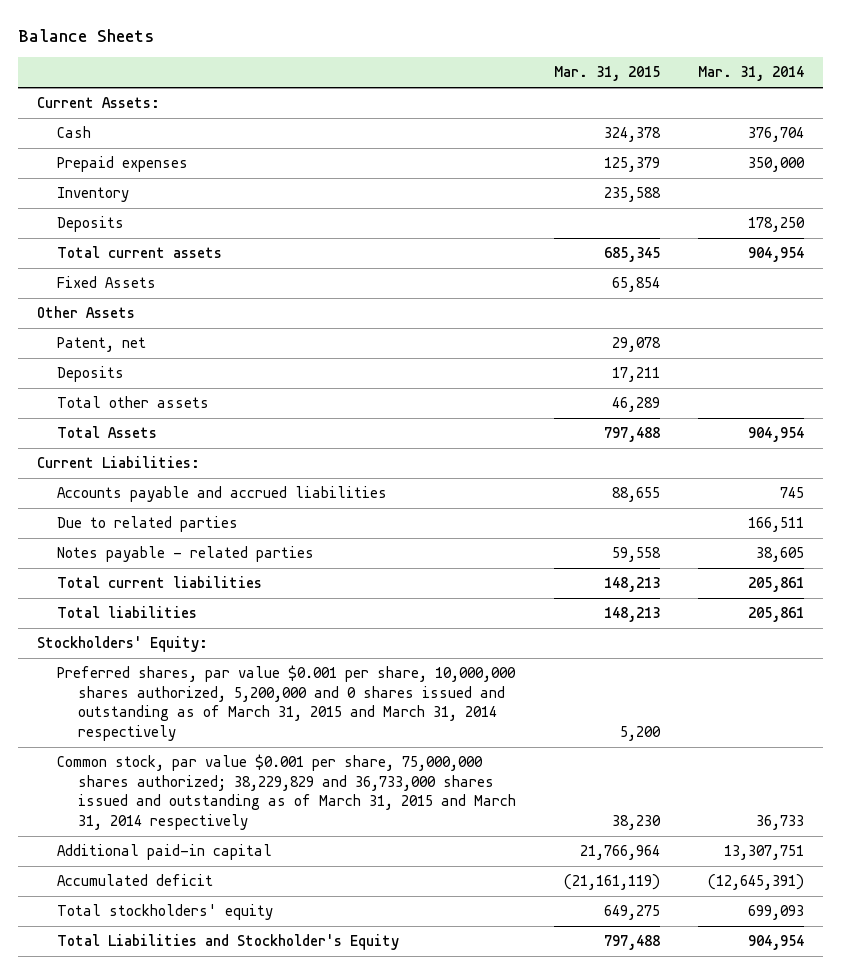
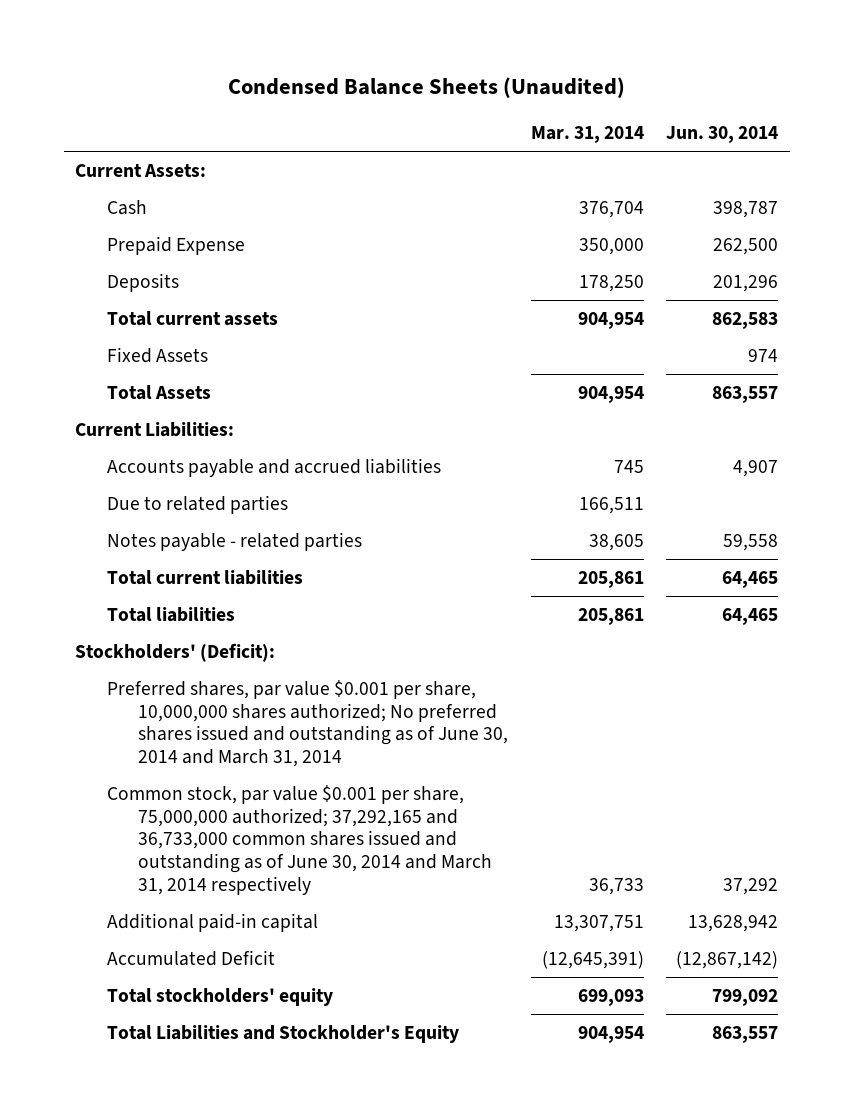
[18,28,155,42] Balance Sheets -> [227,77,625,99] Condensed Balance Sheets (Unaudited)
[553,66,660,82] Mar. 31, 2015 -> none
none -> [666,126,779,144] Jun. 30, 2014
[57,187,130,203] Inventory -> none
[57,156,189,173] Prepaid expenses -> [106,236,245,256] Prepaid Expense
[37,306,136,319] Other Assets -> none
[57,337,147,353] Patent, net -> none
[57,366,125,383] Deposits -> none
[57,396,210,409] Total other assets -> none
[37,636,209,653] Stockholders' Equity: -> [75,643,276,663] Stockholders' (Deficit):
[57,665,517,742] Preferred shares, par value $0.001 per share, 10,000,000 shares authorized, 5,200,000 and 0 shares issued and outstanding as of March 31, 2015 and March 31, 2014 respectively -> [106,680,508,768] Preferred shares, par value $0.001 per share, 10,000,000 shares authorized; No preferred shares issued and outstanding as of June 30, 2014 and March 31, 2014
[57,754,516,831] Common stock, par value $0.001 per share, 75,000,000 shares authorized; 38,229,829 and 36,733,000 shares issued and outstanding as of March 31, 2015 and March 31, 2014 respectively -> [106,785,492,895] Common stock, par value $0.001 per share, 75,000,000 authorized; 37,292,165 and 36,733,000 common shares issued and outstanding as of June 30, 2014 and March 31, 2014 respectively
[57,874,214,887] Accumulated deficit -> [106,950,275,967] Accumulated Deficit

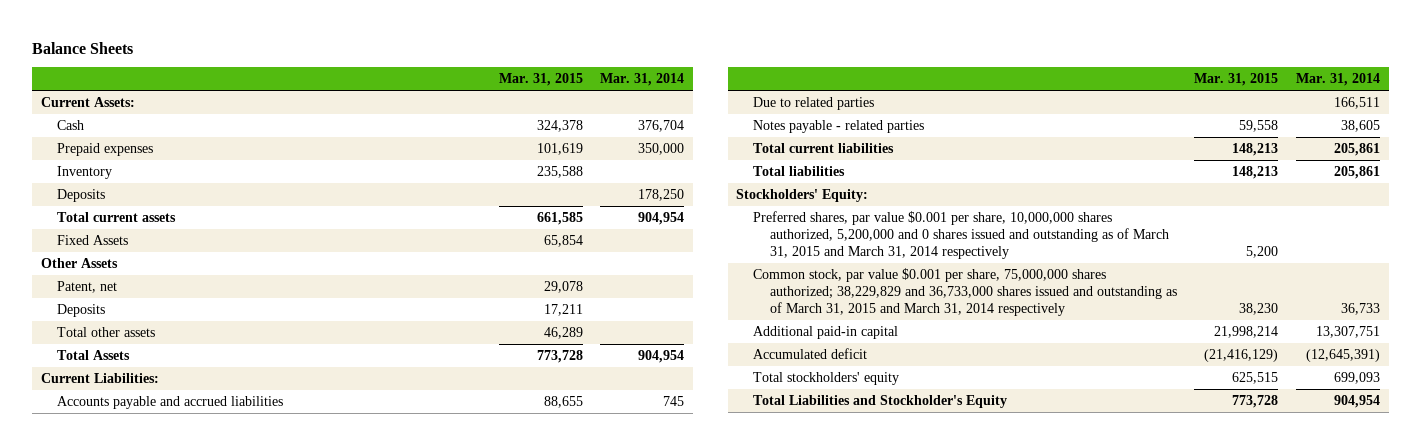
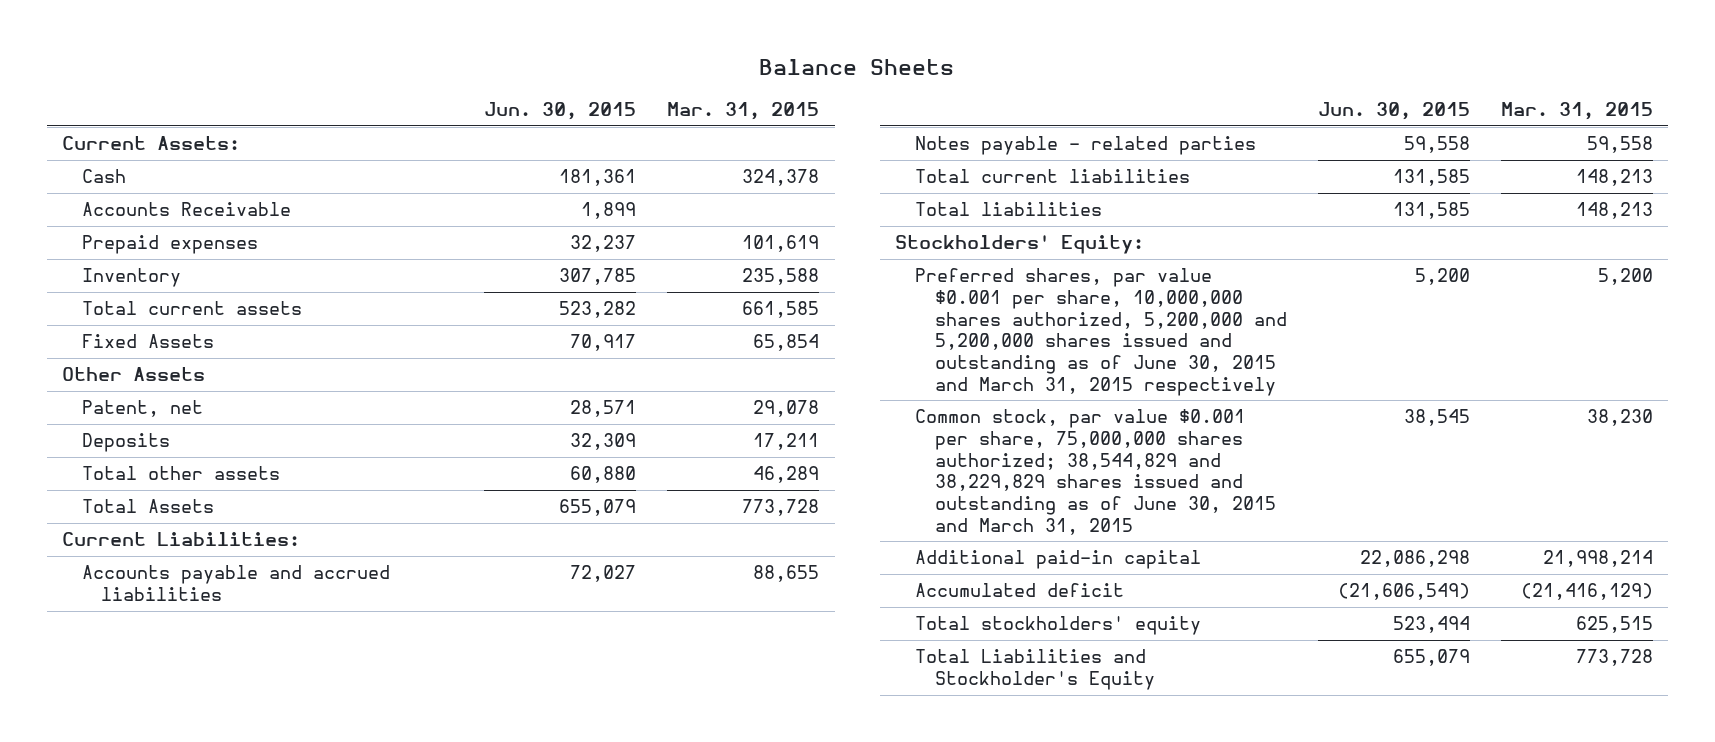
[600,73,685,87] Mar. 31, 2014 -> none
none -> [484,101,637,120] Jun. 30, 2015
none -> [81,202,291,217] Accounts Receivable
[57,188,106,202] Deposits -> none
[753,96,875,110] Due to related parties -> none
[753,210,1169,260] Preferred shares, par value $0.001 per share, 10,000,000 shares authorized, 5,200,000 and 0 shares issued and outstanding as of March 31, 2015 and March 31, 2014 respectively -> [915,268,1287,396] Preferred shares, par value $0.001 per share, 10,000,000 shares authorized, 5,200,000 and 5,200,000 shares issued and outstanding as of June 30, 2015 and March 31, 2015 respectively
[753,267,1177,317] Common stock, par value $0.001 per share, 75,000,000 shares authorized; 38,229,829 and 36,733,000 shares issued and outstanding as of March 31, 2015 and March 31, 2014 respectively -> [915,409,1276,535] Common stock, par value $0.001 per share, 75,000,000 shares authorized; 38,544,829 and 38,229,829 shares issued and outstanding as of June 30, 2015 and March 31, 2015

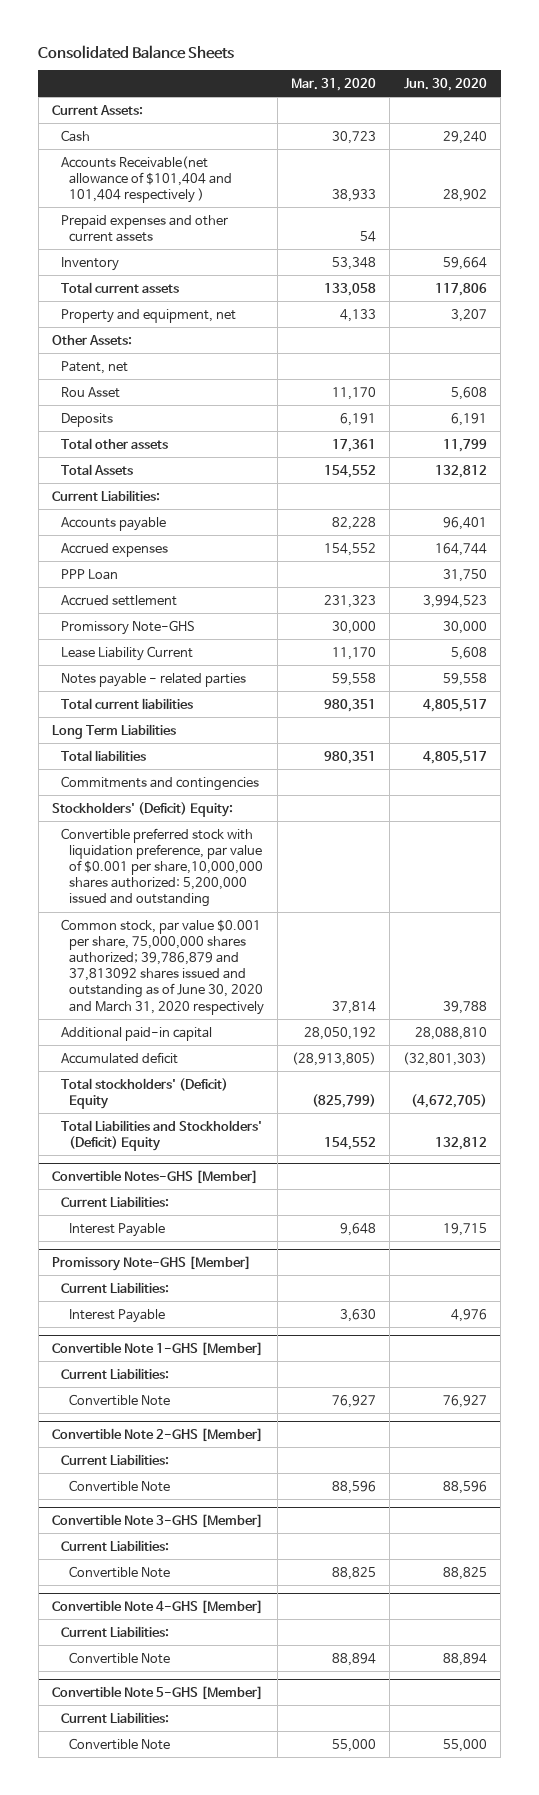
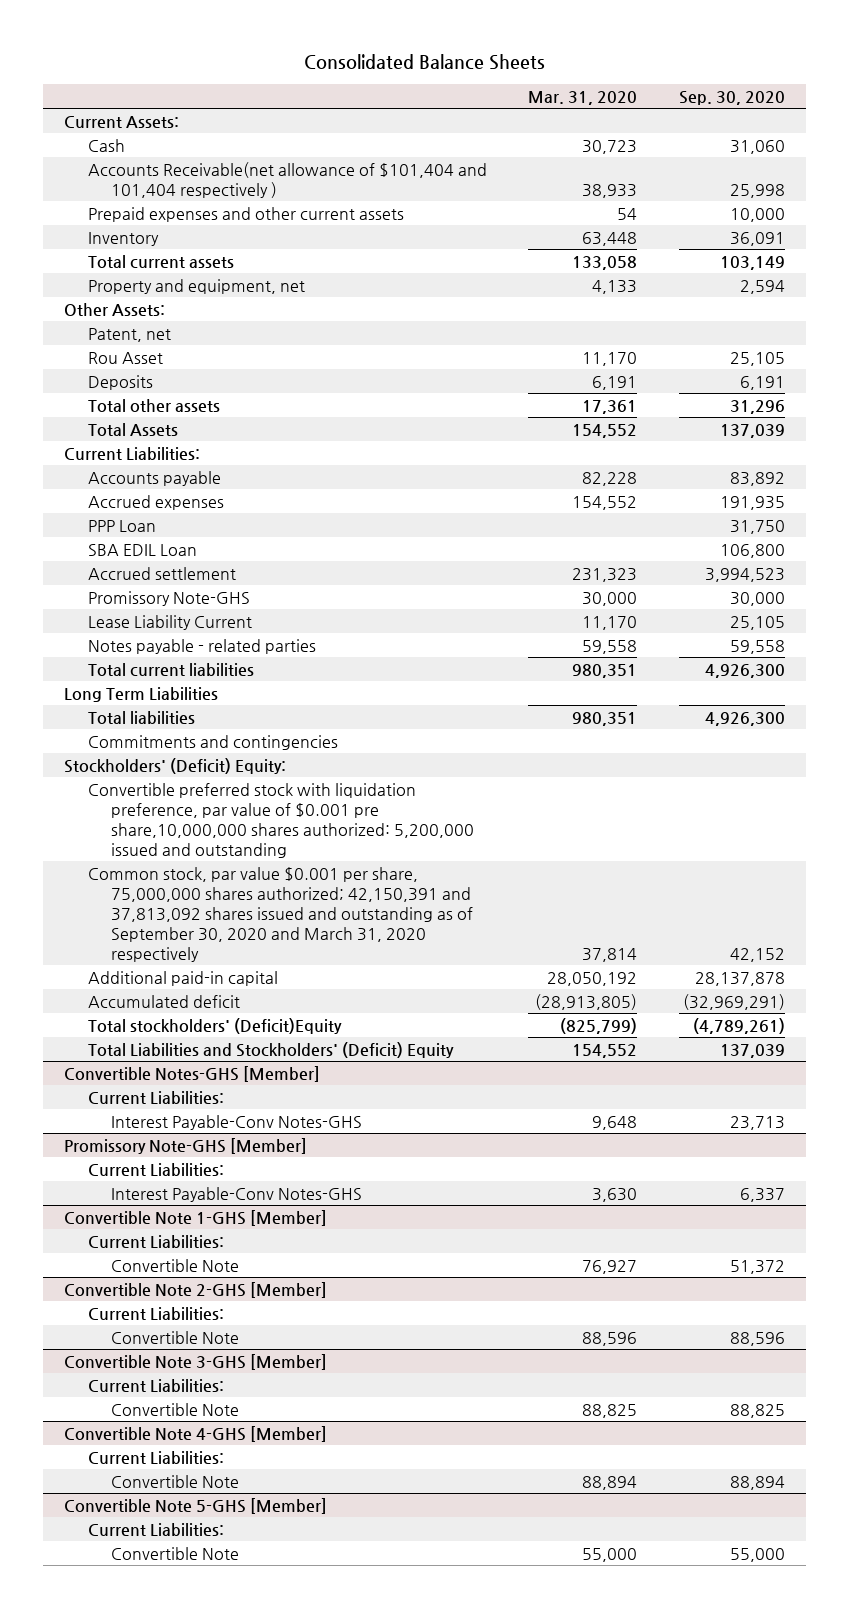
[404,77,488,91] Jun. 30, 2020 -> none
none -> [679,90,786,105] Sep. 30, 2020
[332,256,377,270] 53,348 -> [582,231,638,246] 63,448
none -> [87,543,197,556] SBA EDIL Loan
[60,827,264,908] Convertible preferred stock with liquidation preference, par value of $0.001 per share,10,000,000 shares authorized: 5,200,000 issued and outstanding -> [87,782,474,858] Convertible preferred stock with liquidation preference, par value of $0.001 pre share,10,000,000 shares authorized: 5,200,000 issued and outstanding
[60,918,265,1015] Common stock, par value $0.001 per share, 75,000,000 shares authorized; 39,786,879 and 37,813092 shares issued and outstanding as of June 30, 2020 and March 31, 2020 respectively -> [87,866,473,962] Common stock, par value $0.001 per share, 75,000,000 shares authorized; 42,150,391 and 37,813,092 shares issued and outstanding as of September 30, 2020 and March 31, 2020 respectively
[60,1077,228,1109] Total stockholders' (Deficit) Equity -> [87,1017,342,1034] Total stockholders' (Deficit)Equity
[69,1222,166,1237] Interest Payable -> [110,1114,362,1130] Interest Payable-Conv Notes-GHS
[69,1308,166,1323] Interest Payable -> [110,1186,362,1202] Interest Payable-Conv Notes-GHS

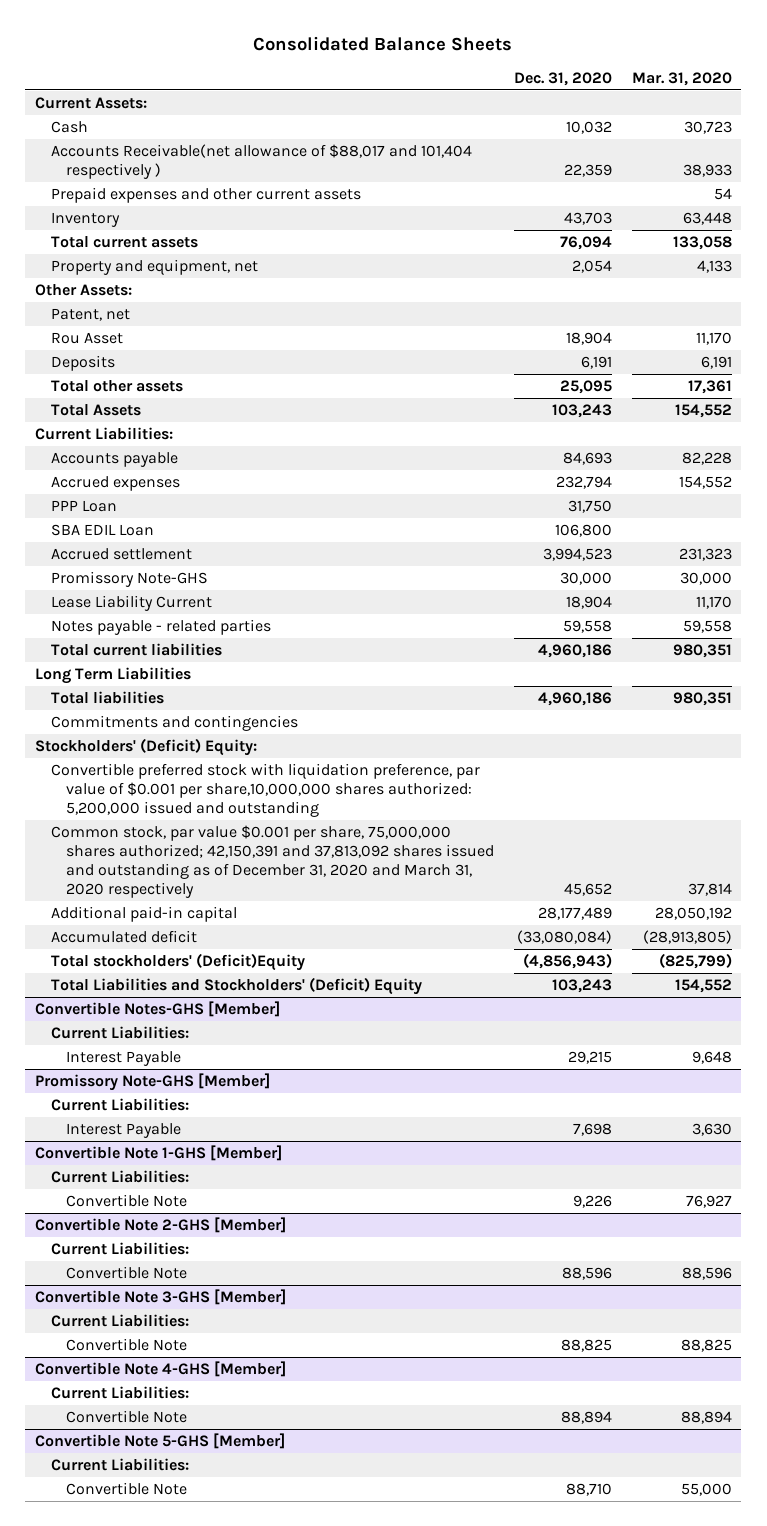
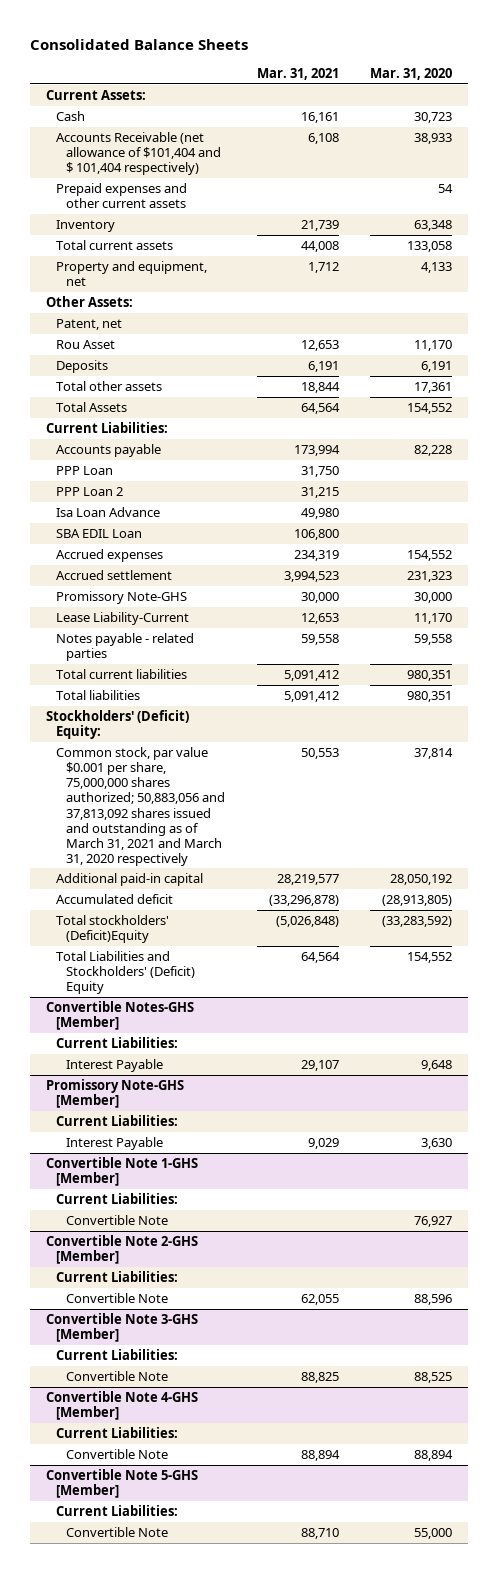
[514,71,613,86] Dec. 31, 2020 -> none
none -> [256,68,339,81] Mar. 31, 2021
[50,143,472,179] Accounts Receivable(net allowance of $88,017 and 101,404 respectively ) -> [55,131,222,176] Accounts Receivable (net allowance of $101,404 and $ 101,404 respectively)
[682,211,732,225] 63,448 -> [414,219,453,231] 63,348
none -> [55,486,123,496] PPP Loan 2
none -> [55,506,160,517] Isa Loan Advance
[50,475,180,491] Accrued expenses -> [55,548,163,562] Accrued expenses
[50,594,212,611] Lease Liability Current -> [55,611,189,625] Lease Liability-Current
[34,666,191,684] Long Term Liabilities -> none
[50,714,298,731] Commitments and contingencies -> none
[50,762,480,818] Convertible preferred stock with liquidation preference, par value of $0.001 per share,10,000,000 shares authorized: 5,200,000 issued and outstanding -> none
[50,824,495,899] Common stock, par value $0.001 per share, 75,000,000 shares authorized; 42,150,391 and 37,813,092 shares issued and outstanding as of December 31, 2020 and March 31, 2020 respectively -> [55,746,226,866] Common stock, par value $0.001 per share, 75,000,000 shares authorized; 50,883,056 and 37,813,092 shares issued and outstanding as of March 31, 2021 and March 31, 2020 respectively
[658,952,732,969] (825,799) -> [382,915,453,927] (33,283,592)
[680,1338,732,1352] 88,825 -> [414,1371,453,1383] 88,525

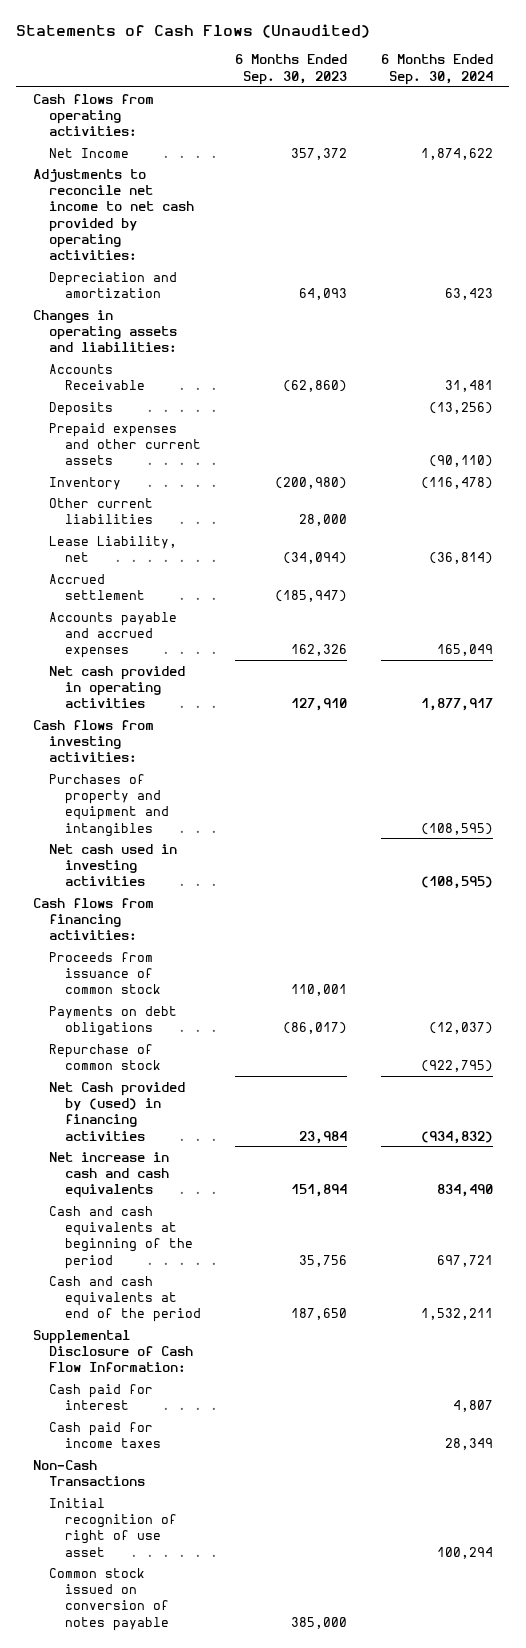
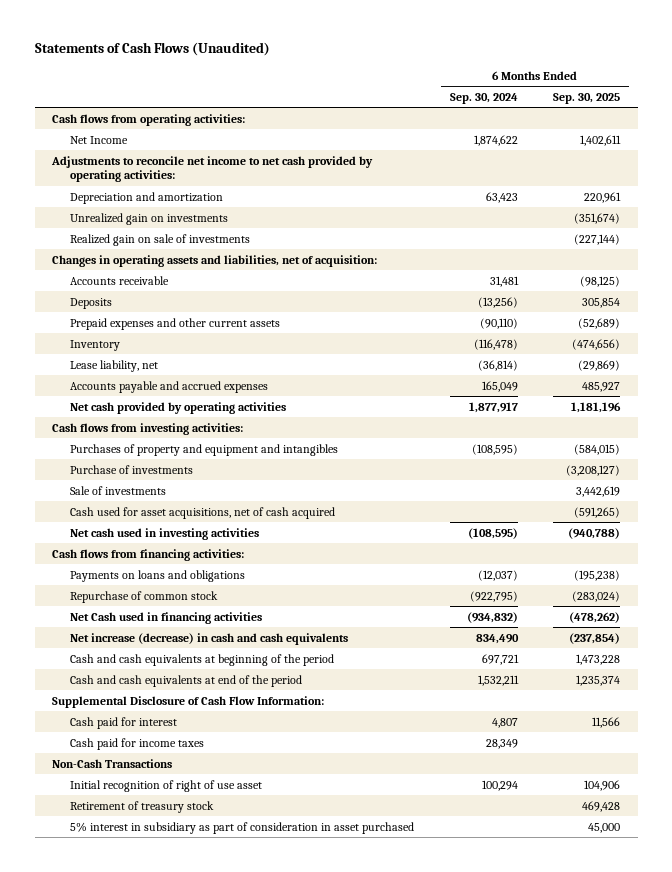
[234,54,347,85] 6 Months Ended Sep. 30, 2023 -> none
none -> [553,92,621,104] Sep. 30, 2025
none -> [70,212,229,225] Unrealized gain on investments
none -> [70,233,251,246] Realized gain on sale of investments
[33,309,178,353] Changes in operating assets and liabilities: -> [52,254,378,267] Changes in operating assets and liabilities, net of acquisition:
[49,363,146,390] Accounts Receivable -> [70,275,170,285] Accounts receivable
[49,497,154,524] Other current liabilities -> none
[49,573,146,600] Accrued settlement -> none
[49,535,178,562] Lease Liability, net -> [70,359,159,372] Lease liability, net
[49,665,186,709] Net cash provided in operating activities -> [70,401,287,414] Net cash provided by operating activities
none -> [70,464,194,474] Purchase of investments
none -> [70,485,167,495] Sale of investments
none -> [70,506,336,519] Cash used for asset acquisitions, net of cash acquired
[49,951,162,995] Proceeds from issuance of common stock -> none
[49,1005,178,1036] Payments on debt obligations -> [70,569,246,582] Payments on loans and obligations
[49,1081,186,1141] Net Cash provided by (used) in financing activities -> [70,611,263,624] Net Cash used in financing activities
[49,1151,170,1199] Net increase in cash and cash equivalents -> [70,632,349,645] Net increase (decrease) in cash and cash equivalents
[49,1567,170,1631] Common stock issued on conversion of notes payable -> none
none -> [70,800,215,813] Retirement of treasury stock
none -> [70,821,415,834] 5% interest in subsidiary as part of consideration in asset purchased

